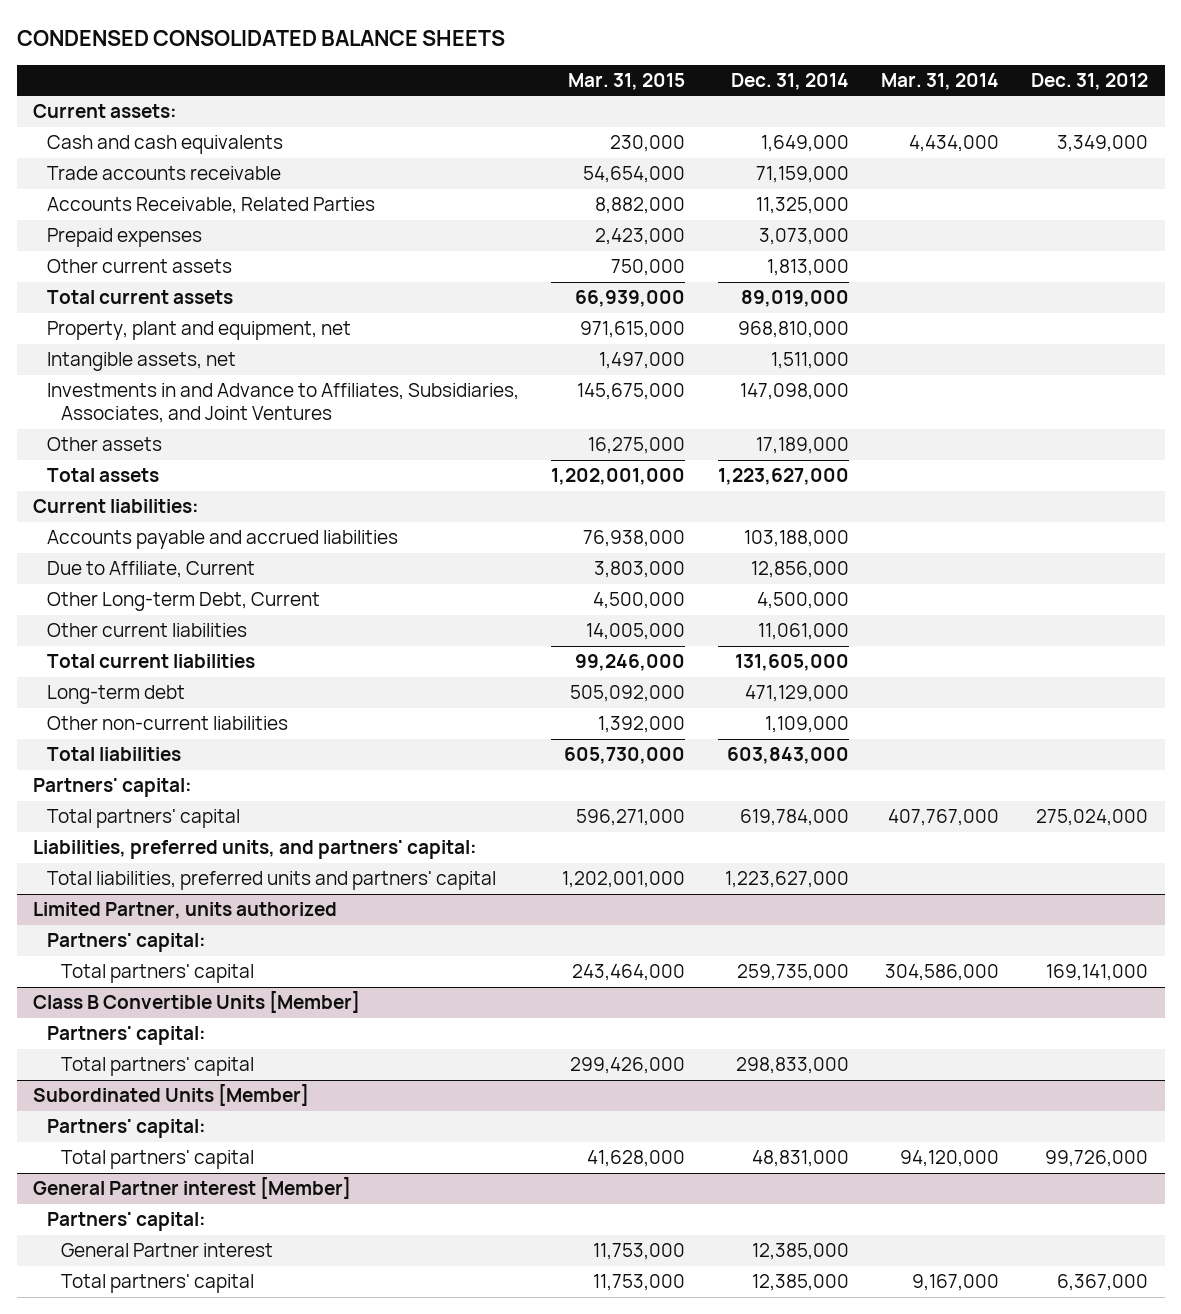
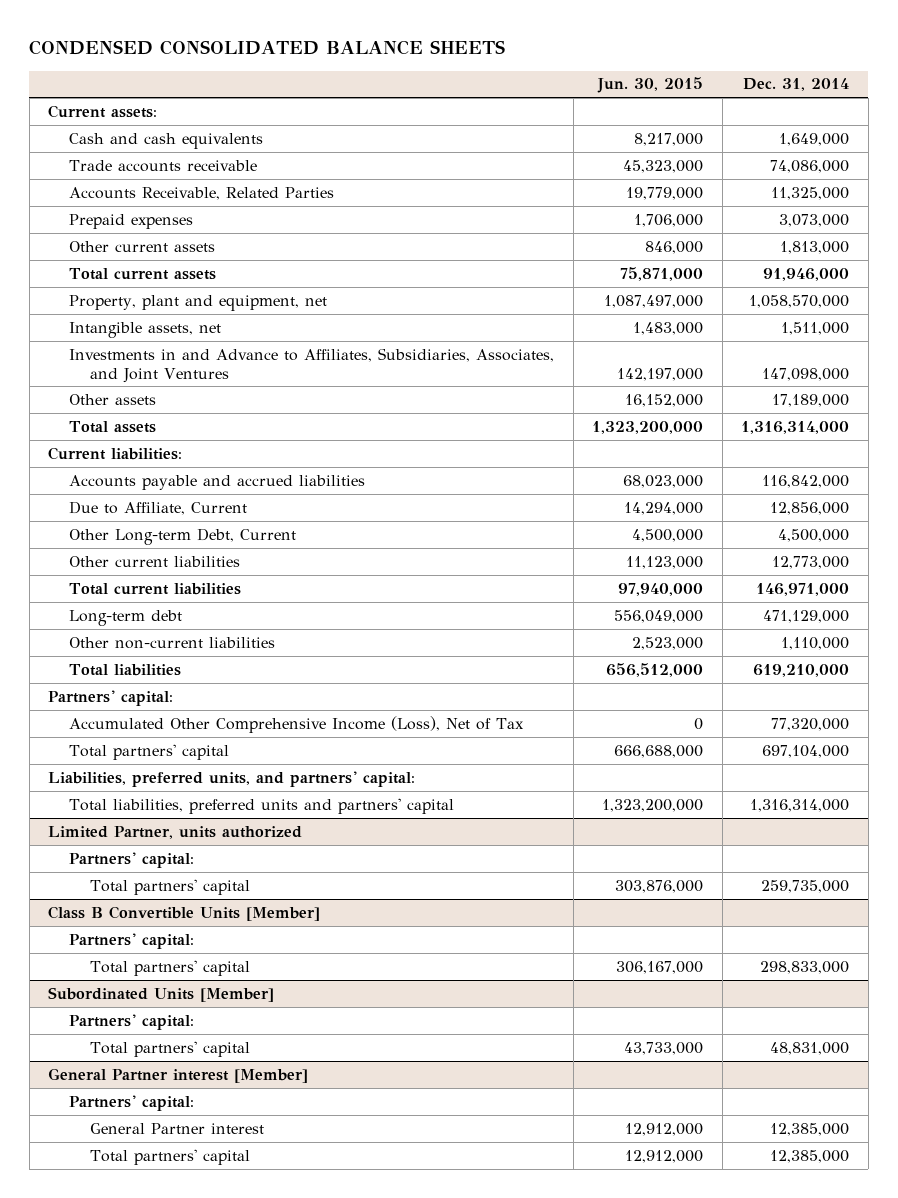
[568,72,686,90] Mar. 31, 2015 -> none
[881,72,1000,90] Mar. 31, 2014 -> none
[1031,72,1149,90] Dec. 31, 2012 -> none
none -> [597,77,704,94] Jun. 30, 2015
[755,166,849,184] 71,159,000 -> [770,159,850,173] 74,086,000
[740,290,849,308] 89,019,000 -> [763,267,850,281] 91,946,000
[737,321,849,339] 968,810,000 -> [749,294,850,308] 1,058,570,000
[717,468,849,486] 1,223,627,000 -> [741,420,850,434] 1,316,314,000
[743,530,849,548] 103,188,000 -> [762,474,850,488] 116,842,000
[757,623,849,641] 11,061,000 -> [772,555,850,569] 12,773,000
[734,654,849,672] 131,605,000 -> [756,582,850,596] 146,971,000
[764,716,849,734] 1,109,000 -> [781,636,850,650] 1,110,000
[726,747,849,765] 603,843,000 -> [753,663,850,677] 619,210,000
none -> [69,715,525,733] Accumulated Other Comprehensive Income (Loss), Net of Tax
[739,809,849,827] 619,784,000 -> [762,744,850,758] 697,104,000
[724,871,849,889] 1,223,627,000 -> [750,798,850,812] 1,316,314,000

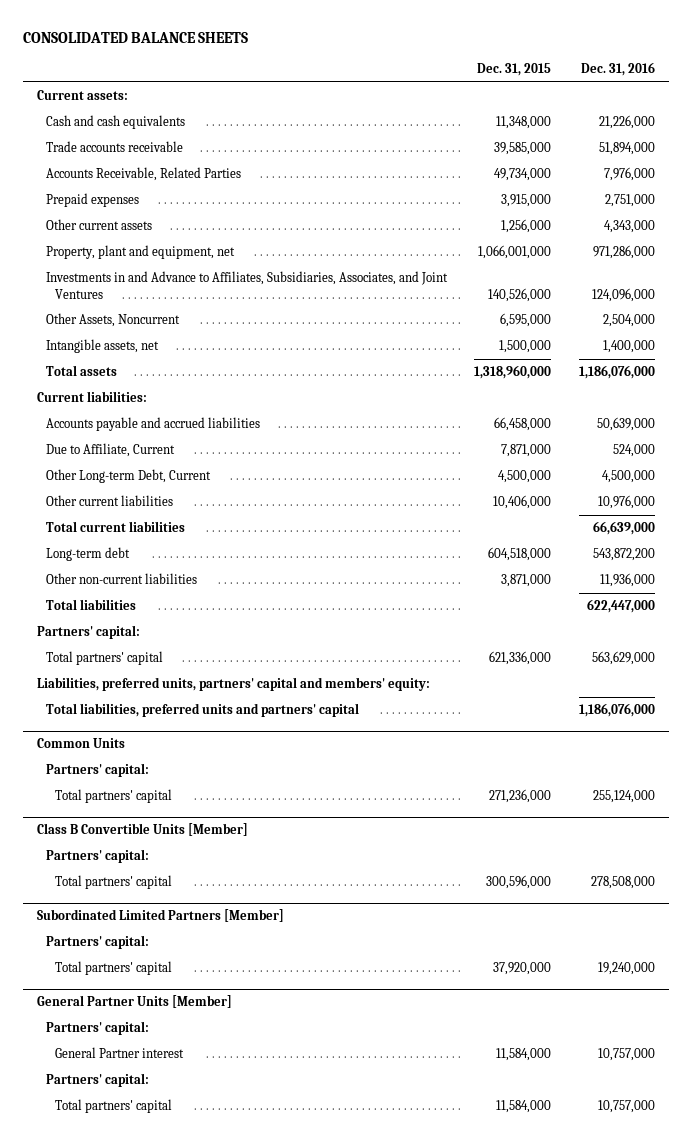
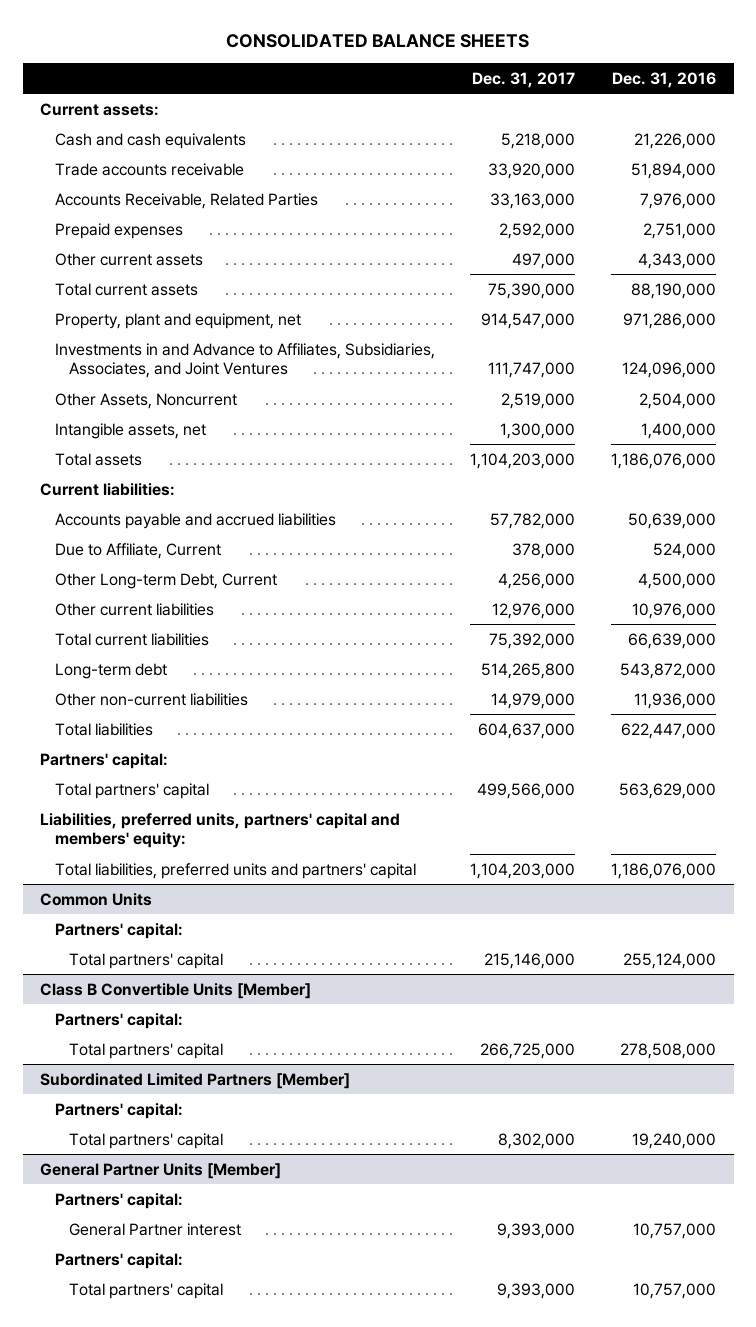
[477,63,552,77] Dec. 31, 2015 -> none
none -> [472,71,576,88] Dec. 31, 2017
none -> [54,282,198,296] Total current assets
[592,548,655,562] 543,872,200 -> [619,662,716,679] 543,872,000

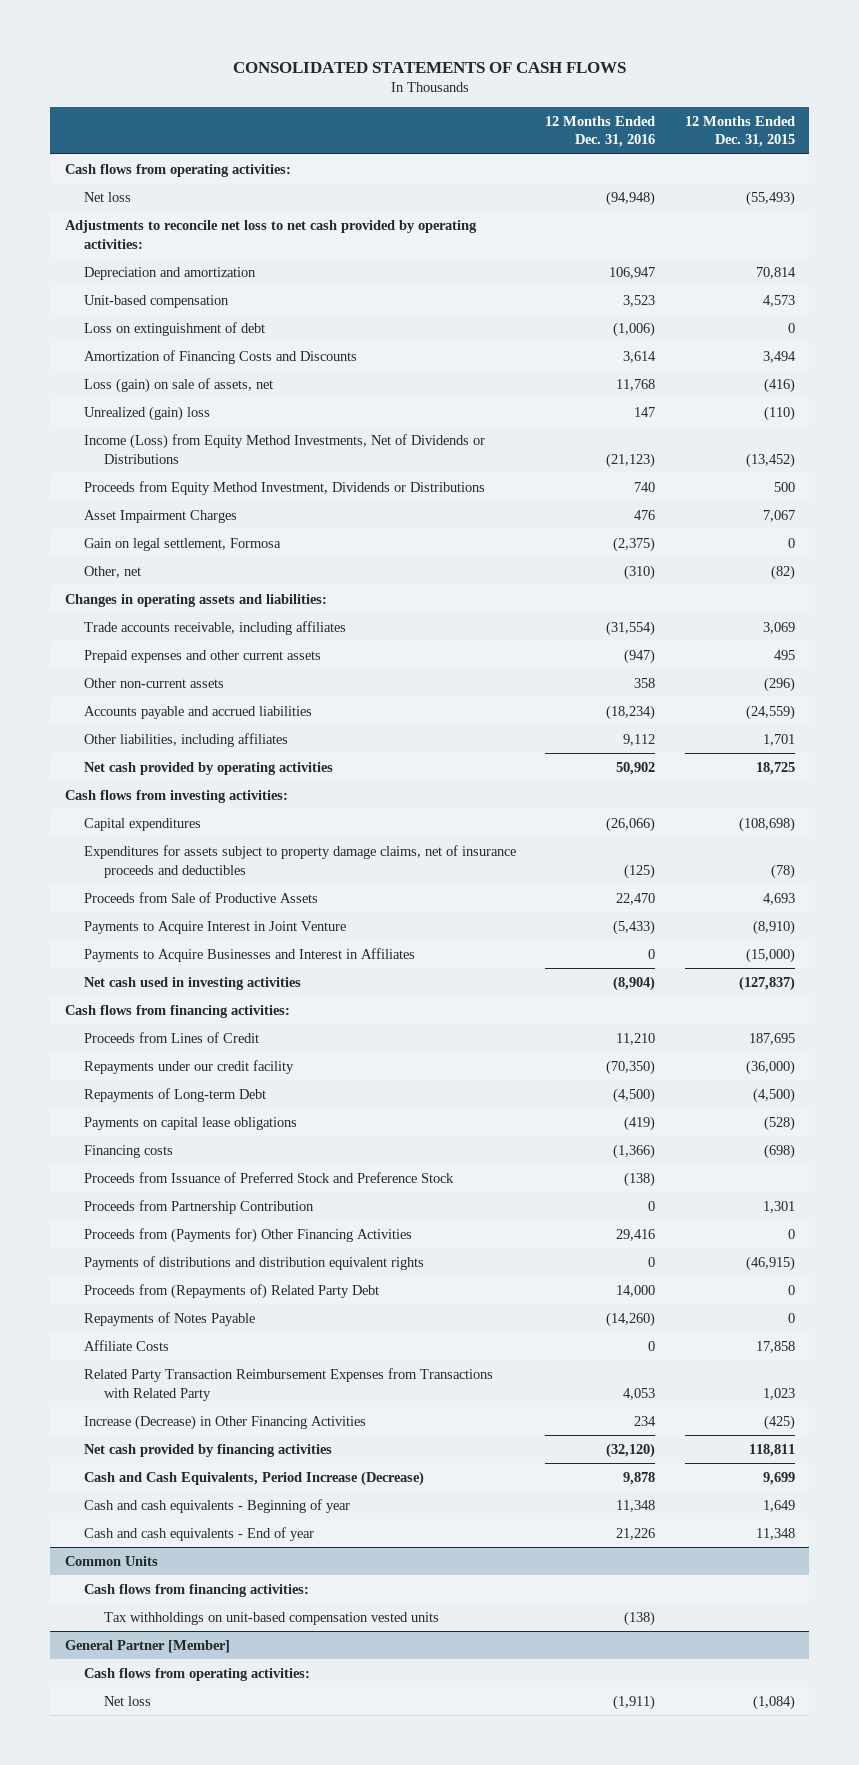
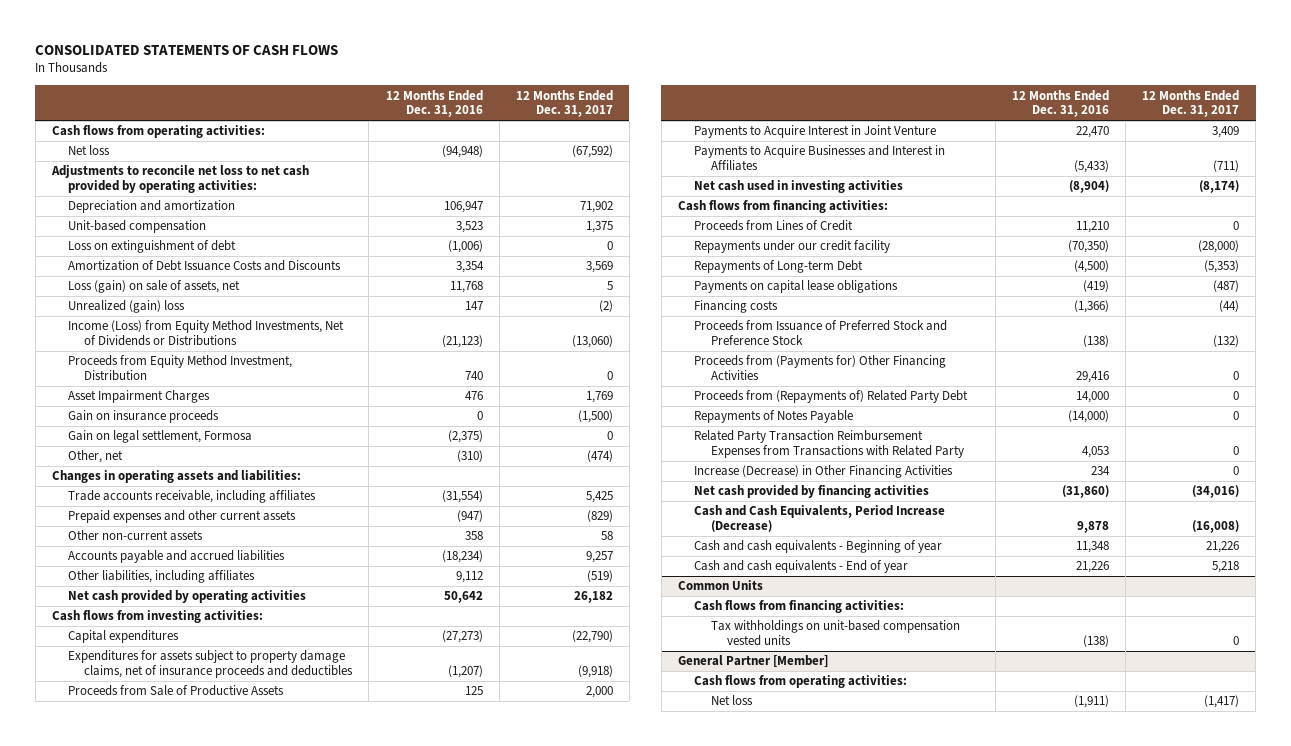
[684,115,795,148] 12 Months Ended Dec. 31, 2015 -> none
none -> [515,89,613,118] 12 Months Ended Dec. 31, 2017
[84,349,358,364] Amortization of Financing Costs and Discounts -> [68,260,342,272] Amortization of Debt Issuance Costs and Discounts
[623,350,657,363] 3,614 -> [455,261,484,274] 3,354
[84,480,486,495] Proceeds from Equity Method Investment, Dividends or Distributions -> [68,355,293,382] Proceeds from Equity Method Investment, Distribution
none -> [68,410,220,424] Gain on insurance proceeds
[616,761,656,775] 50,902 -> [443,591,483,604] 50,642
[606,816,656,832] (26,066) -> [441,630,483,644] (27,273)
[624,863,656,879] (125) -> [447,665,483,679] (1,207)
[616,892,656,905] 22,470 -> [464,686,483,696] 125
[613,919,656,935] (5,433) -> [1075,126,1109,139] 22,470
[648,948,656,959] 0 -> [1073,160,1109,174] (5,433)
[84,1199,315,1214] Proceeds from Partnership Contribution -> none
[84,1255,425,1270] Payments of distributions and distribution equivalent rights -> none
[84,1339,170,1351] Affiliate Costs -> none
[606,1311,656,1327] (14,260) -> [1067,410,1109,424] (14,000)
[606,1442,656,1458] (32,120) -> [1061,485,1109,499] (31,860)

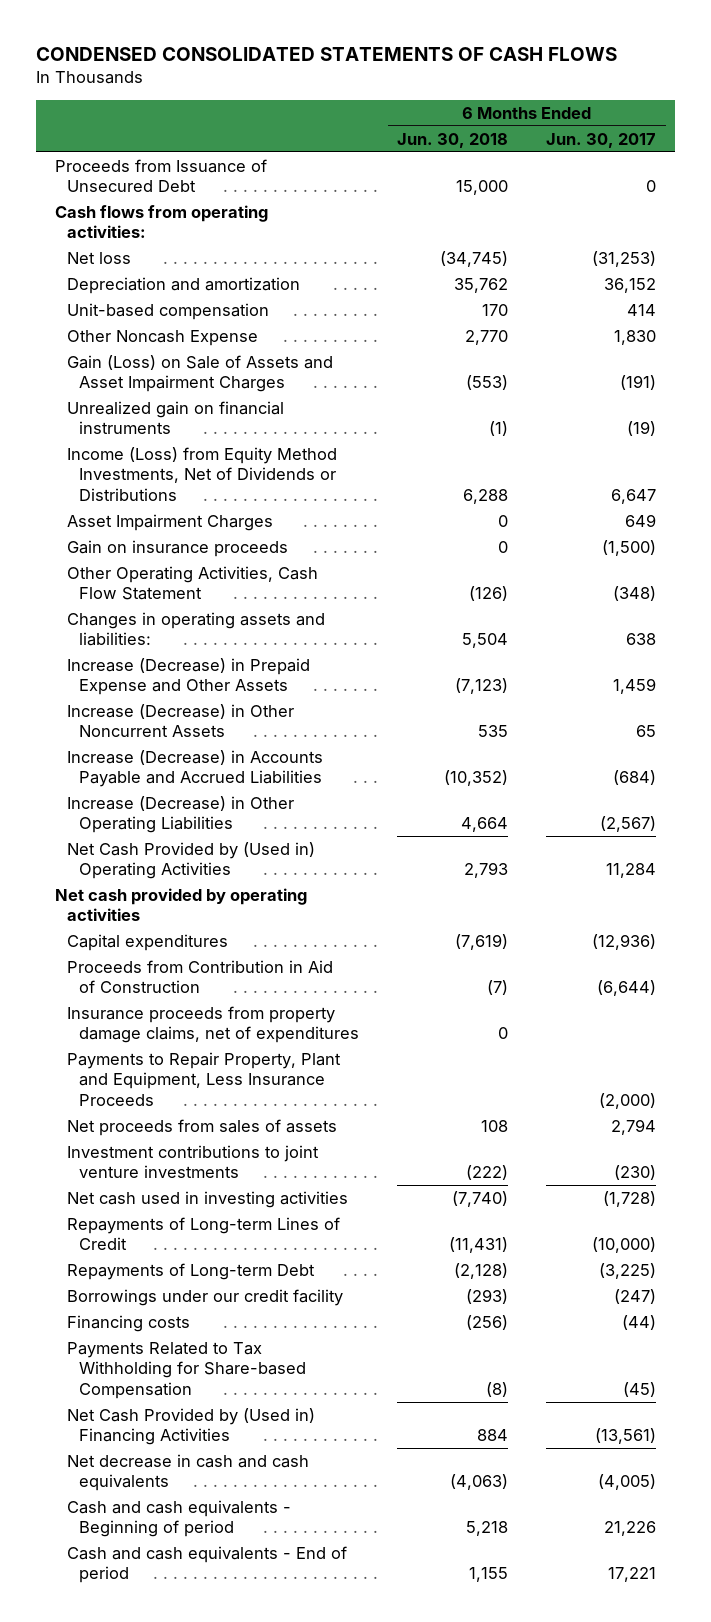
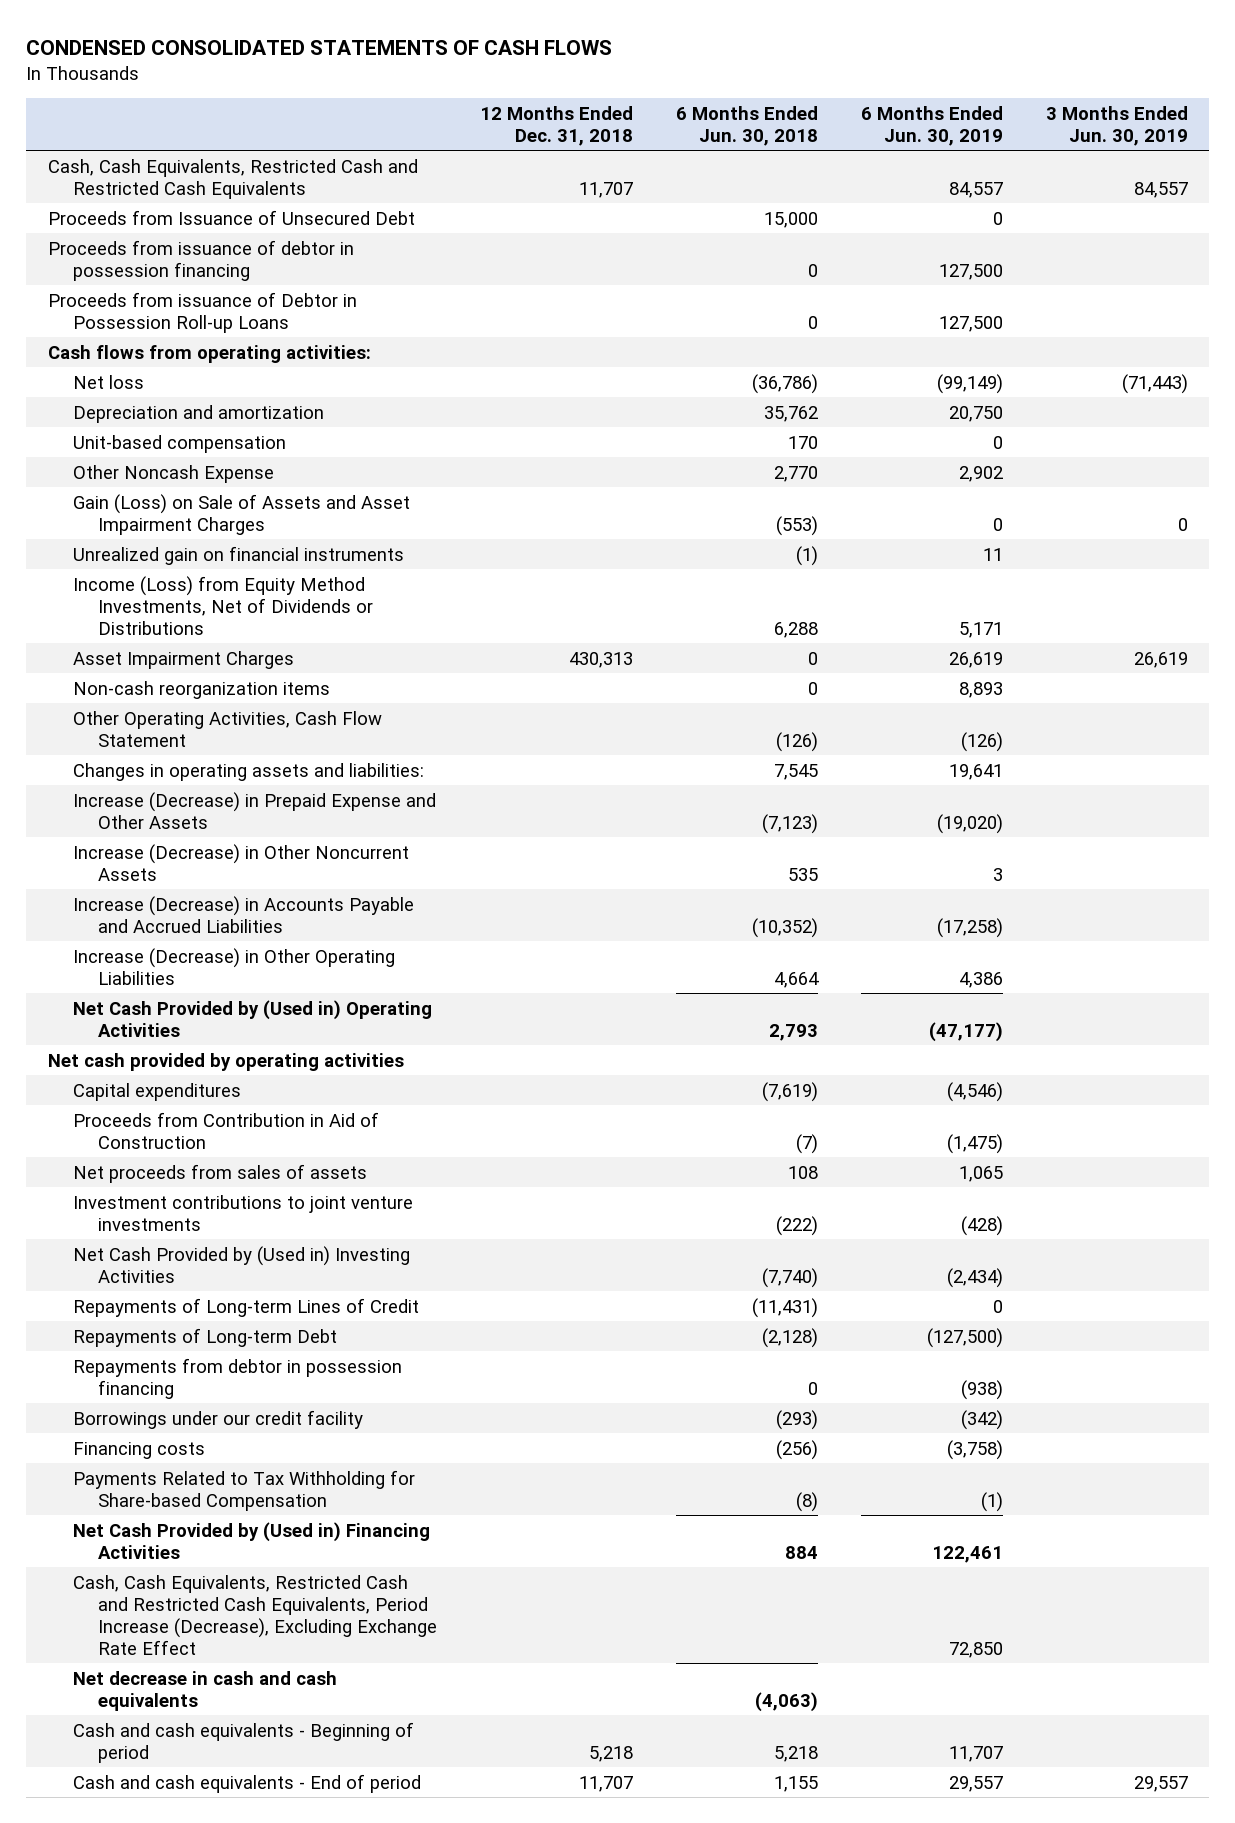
[546,132,657,148] Jun. 30, 2017 -> none
none -> [479,105,633,146] 12 Months Ended Dec. 31, 2018
none -> [860,105,1003,146] 6 Months Ended Jun. 30, 2019
none -> [1045,105,1188,146] 3 Months Ended Jun. 30, 2019
none -> [47,158,418,199] Cash, Cash Equivalents, Restricted Cash and Restricted Cash Equivalents
none -> [47,239,354,281] Proceeds from issuance of debtor in possession financing
none -> [47,291,357,333] Proceeds from issuance of Debtor in Possession Roll-up Loans
[440,250,509,267] (34,745) -> [751,373,818,394] (36,786)
[66,539,288,557] Gain on insurance proceeds -> none
none -> [72,680,330,699] Non-cash reorganization items
[462,633,509,649] 5,504 -> [773,763,818,780] 7,545
[66,1005,360,1044] Insurance proceeds from property damage claims, net of expenditures -> none
[66,1051,341,1106] Payments to Repair Property, Plant and Equipment, Less Insurance Proceeds -> none
[66,1190,348,1208] Net cash used in investing activities -> [72,1245,410,1283] Net Cash Provided by (Used in) Investing Activities
none -> [72,1357,402,1399] Repayments from debtor in possession financing
none -> [72,1574,438,1655] Cash, Cash Equivalents, Restricted Cash and Restricted Cash Equivalents, Period Increase (Decrease), Excluding Exchange Rate Effect

